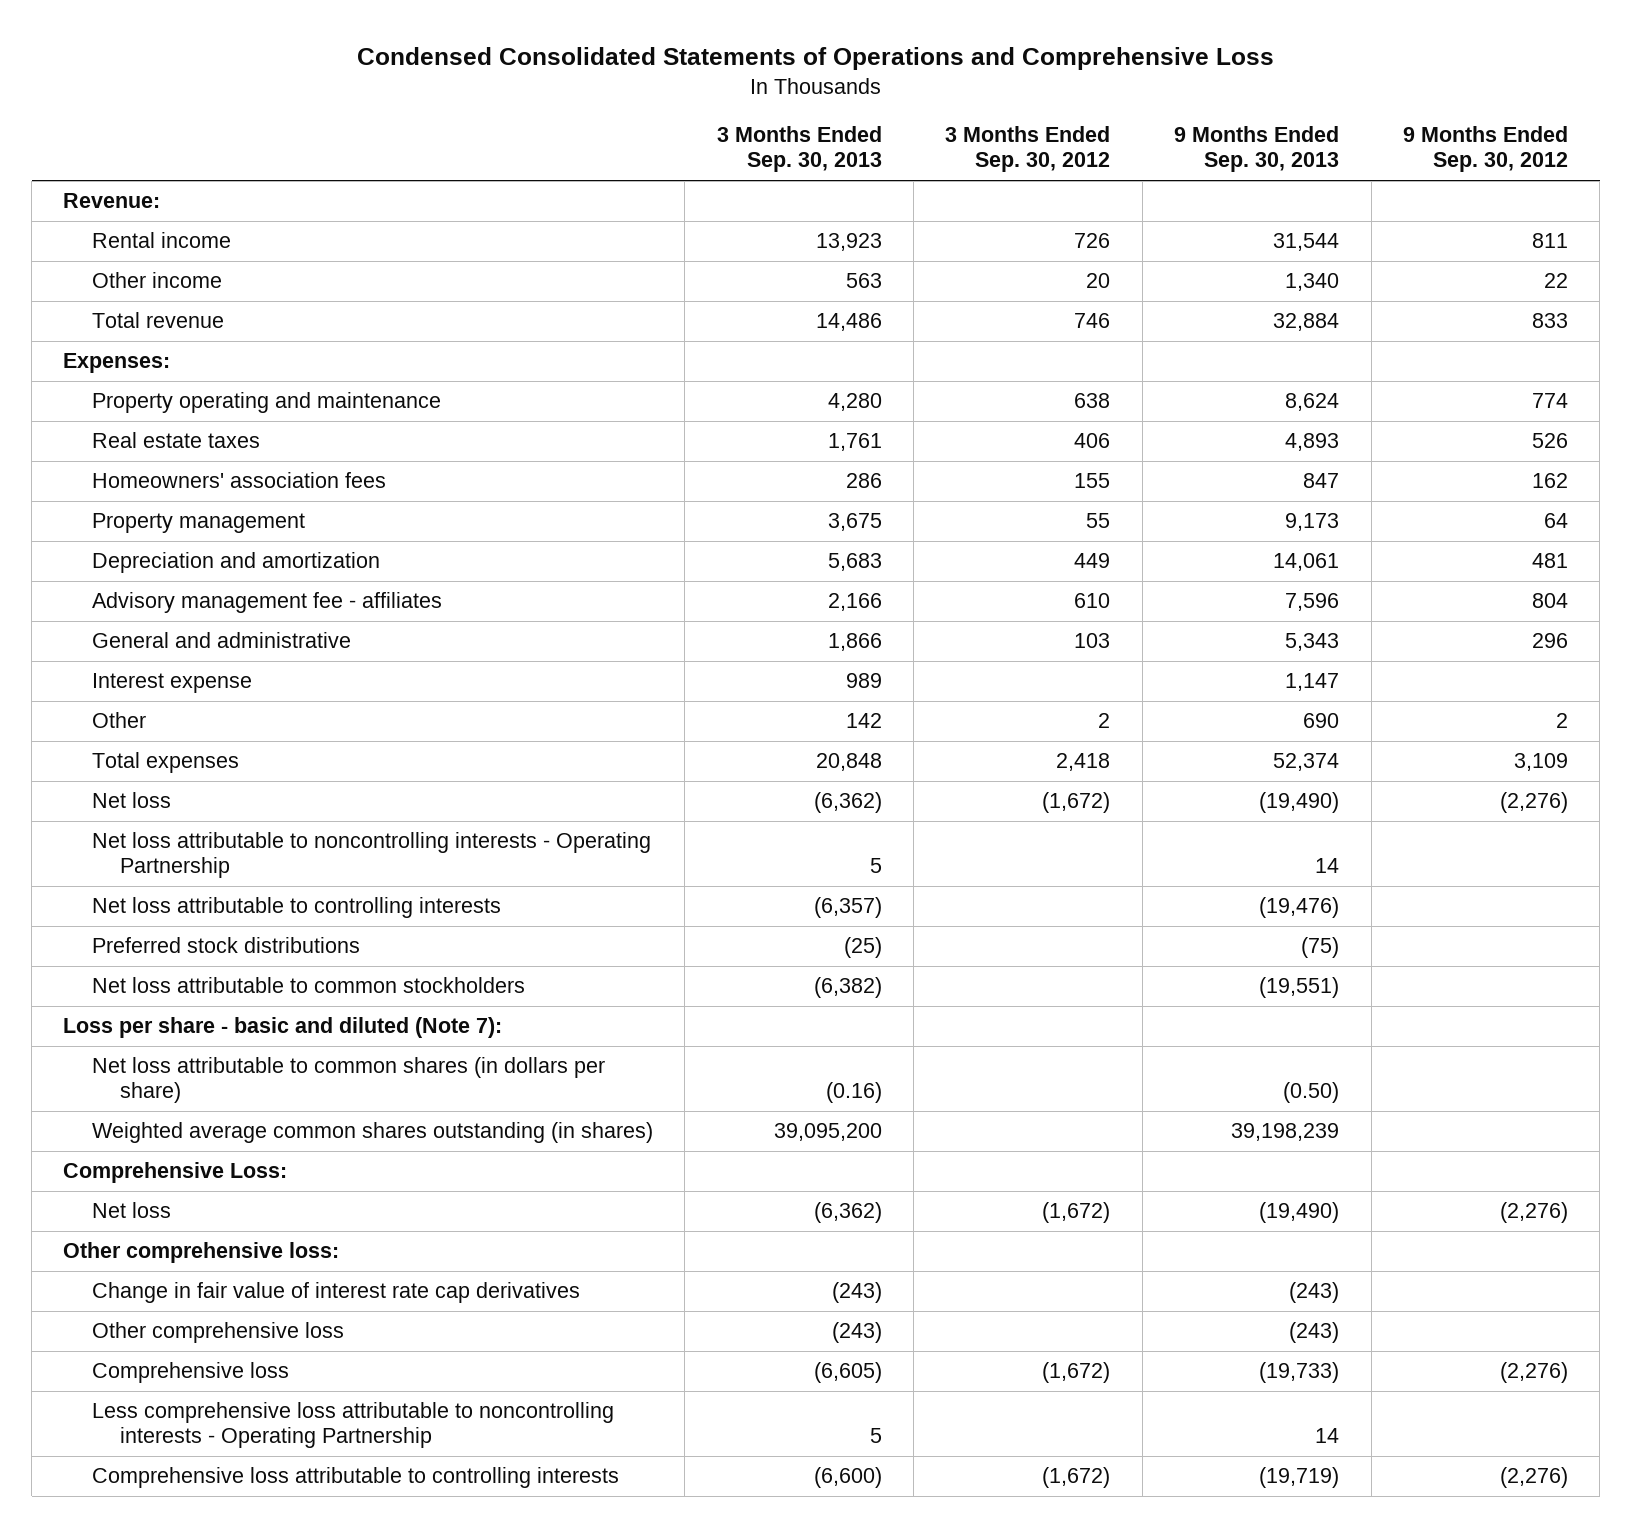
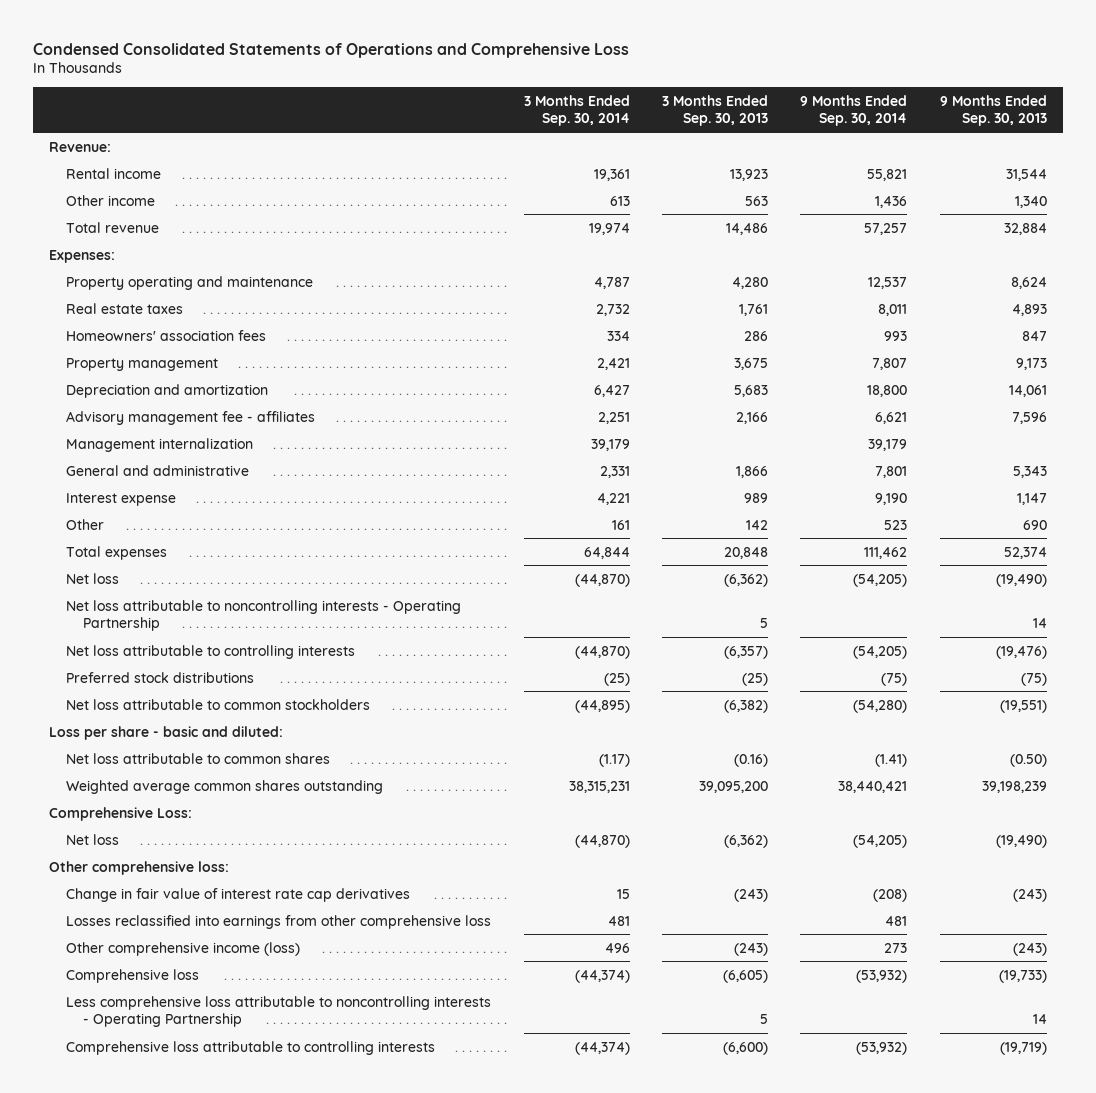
[945,126,1111,173] 3 Months Ended Sep. 30, 2012 -> none
[1402,126,1568,173] 9 Months Ended Sep. 30, 2012 -> none
none -> [523,94,630,127] 3 Months Ended Sep. 30, 2014
none -> [800,94,908,127] 9 Months Ended Sep. 30, 2014
none -> [66,437,254,452] Management internalization
[63,1017,503,1039] Loss per share - basic and diluted (Note 7): -> [49,725,284,740] Loss per share - basic and diluted:
[91,1057,605,1104] Net loss attributable to common shares (in dollars per share) -> [66,752,331,764] Net loss attributable to common shares
[91,1122,653,1144] Weighted average common shares outstanding (in shares) -> [66,779,384,794] Weighted average common shares outstanding
none -> [66,914,492,929] Losses reclassified into earnings from other comprehensive loss
[91,1322,344,1344] Other comprehensive loss -> [66,941,301,956] Other comprehensive income (loss)

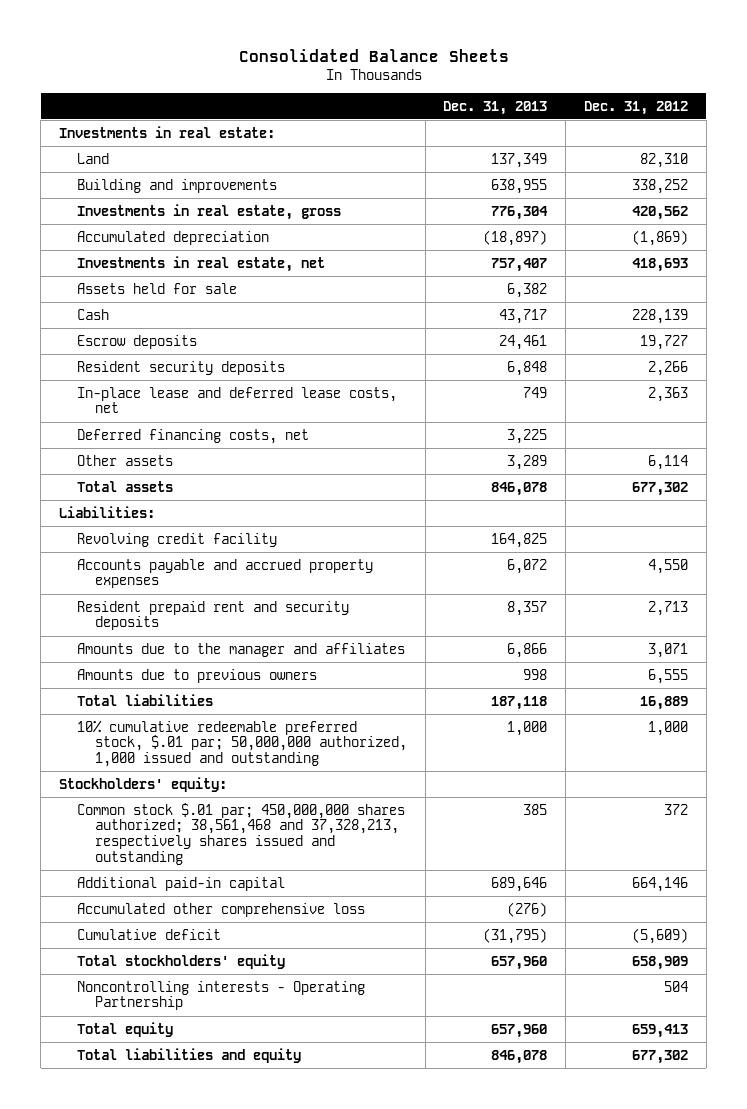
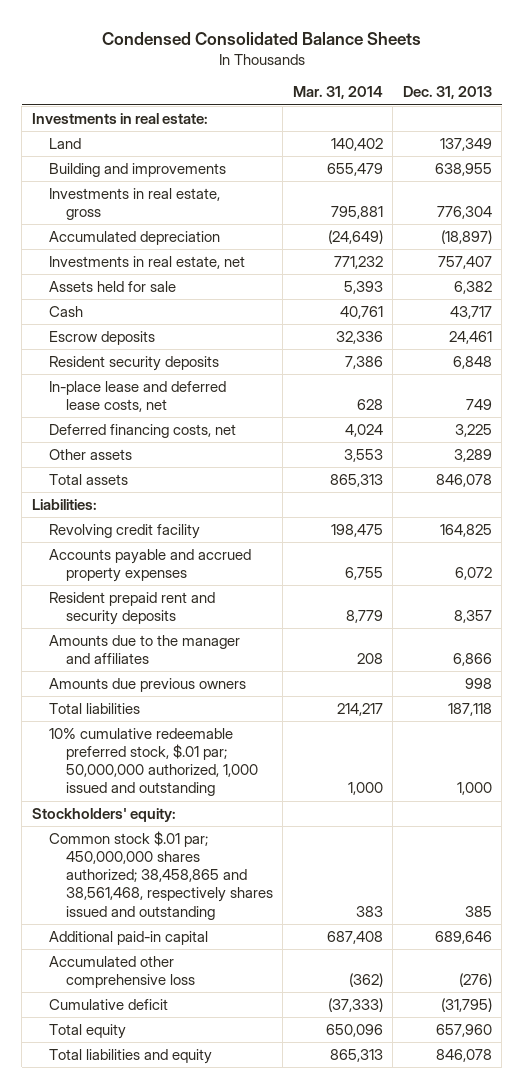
[238,48,509,62] Consolidated Balance Sheets -> [101,31,421,45] Condensed Consolidated Balance Sheets
[584,100,689,115] Dec. 31, 2012 -> none
none -> [292,86,383,100] Mar. 31, 2014
[76,668,317,683] Amounts due to previous owners -> [48,677,246,692] Amounts due previous owners
[76,802,405,865] Common stock $.01 par; 450,000,000 shares authorized; 38,561,468 and 37,328,213, respectively shares issued and outstanding -> [48,830,274,920] Common stock $.01 par; 450,000,000 shares authorized; 38,458,865 and 38,561,468, respectively shares issued and outstanding
[76,953,285,969] Total stockholders' equity -> none
[76,980,365,1011] Noncontrolling interests - Operating Partnership -> none

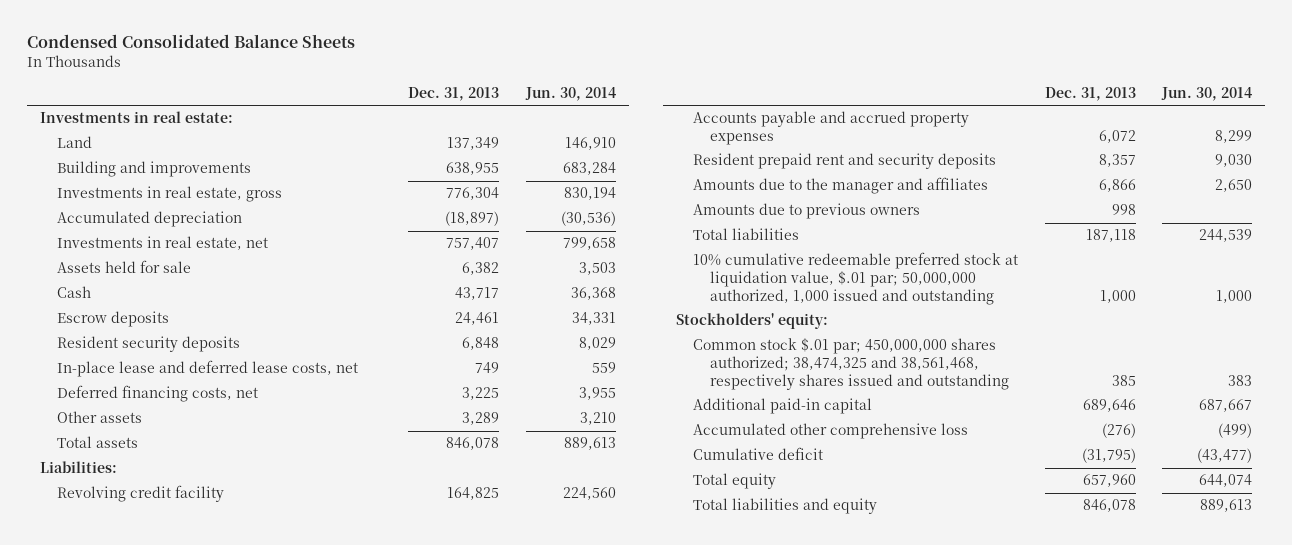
[292,86,383,100] Mar. 31, 2014 -> none
none -> [524,86,616,101] Jun. 30, 2014
[48,677,246,692] Amounts due previous owners -> [693,203,921,220] Amounts due to previous owners
[48,727,259,797] 10% cumulative redeemable preferred stock, $.01 par; 50,000,000 authorized, 1,000 issued and outstanding -> [693,252,1019,306] 10% cumulative redeemable preferred stock at liquidation value, $.01 par; 50,000,000 authorized, 1,000 issued and outstanding
[48,830,274,920] Common stock $.01 par; 450,000,000 shares authorized; 38,458,865 and 38,561,468, respectively shares issued and outstanding -> [693,338,1010,391] Common stock $.01 par; 450,000,000 shares authorized; 38,474,325 and 38,561,468, respectively shares issued and outstanding

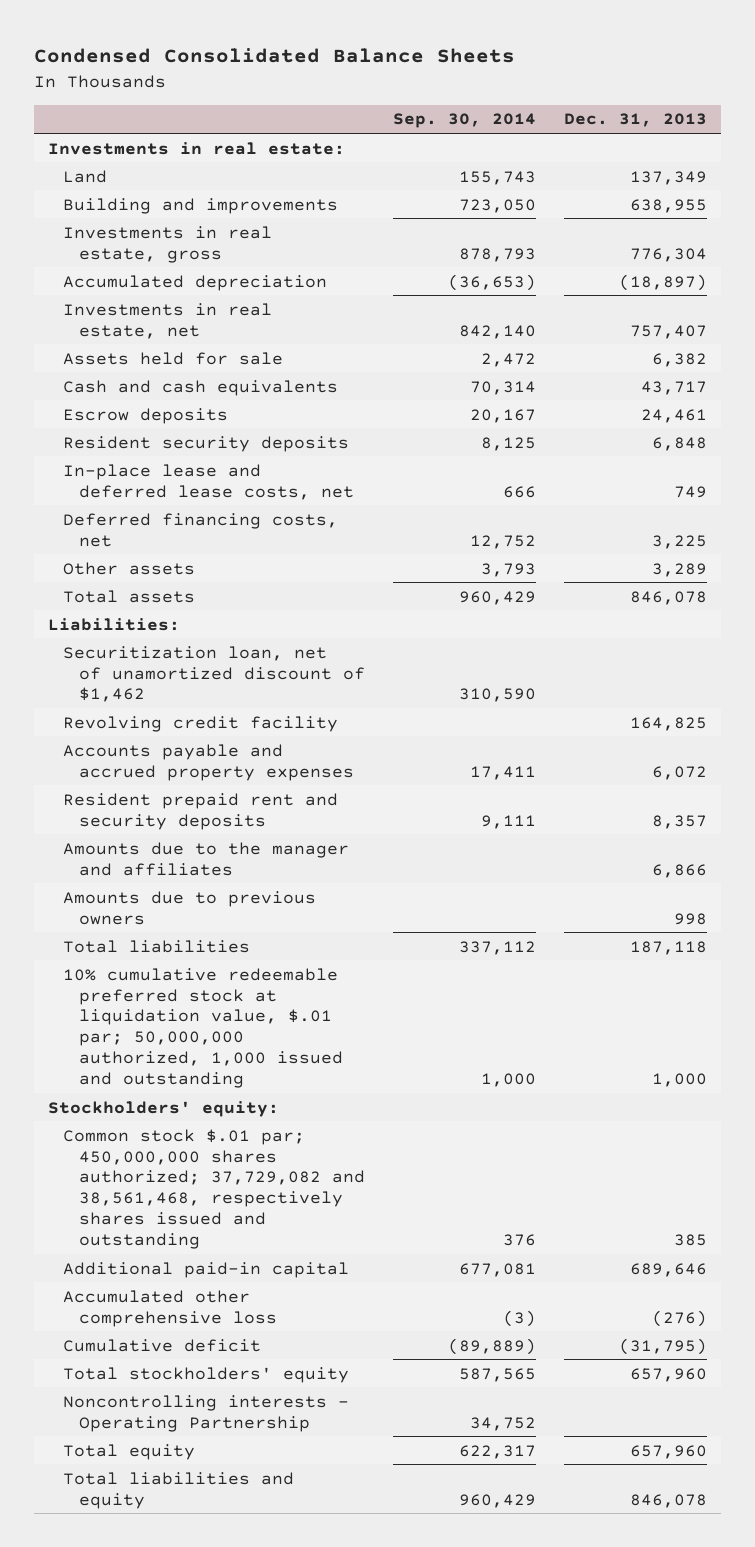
[524,86,616,101] Jun. 30, 2014 -> none
none -> [392,113,536,129] Sep. 30, 2014
[56,286,91,299] Cash -> [63,379,339,396] Cash and cash equivalents
none -> [63,645,365,703] Securitization loan, net of unamortized discount of $1,462
[693,338,1010,391] Common stock $.01 par; 450,000,000 shares authorized; 38,474,325 and 38,561,468, respectively shares issued and outstanding -> [63,1128,365,1250] Common stock $.01 par; 450,000,000 shares authorized; 37,729,082 and 38,561,468, respectively shares issued and outstanding
none -> [63,1366,350,1383] Total stockholders' equity
none -> [63,1394,350,1432] Noncontrolling interests - Operating Partnership

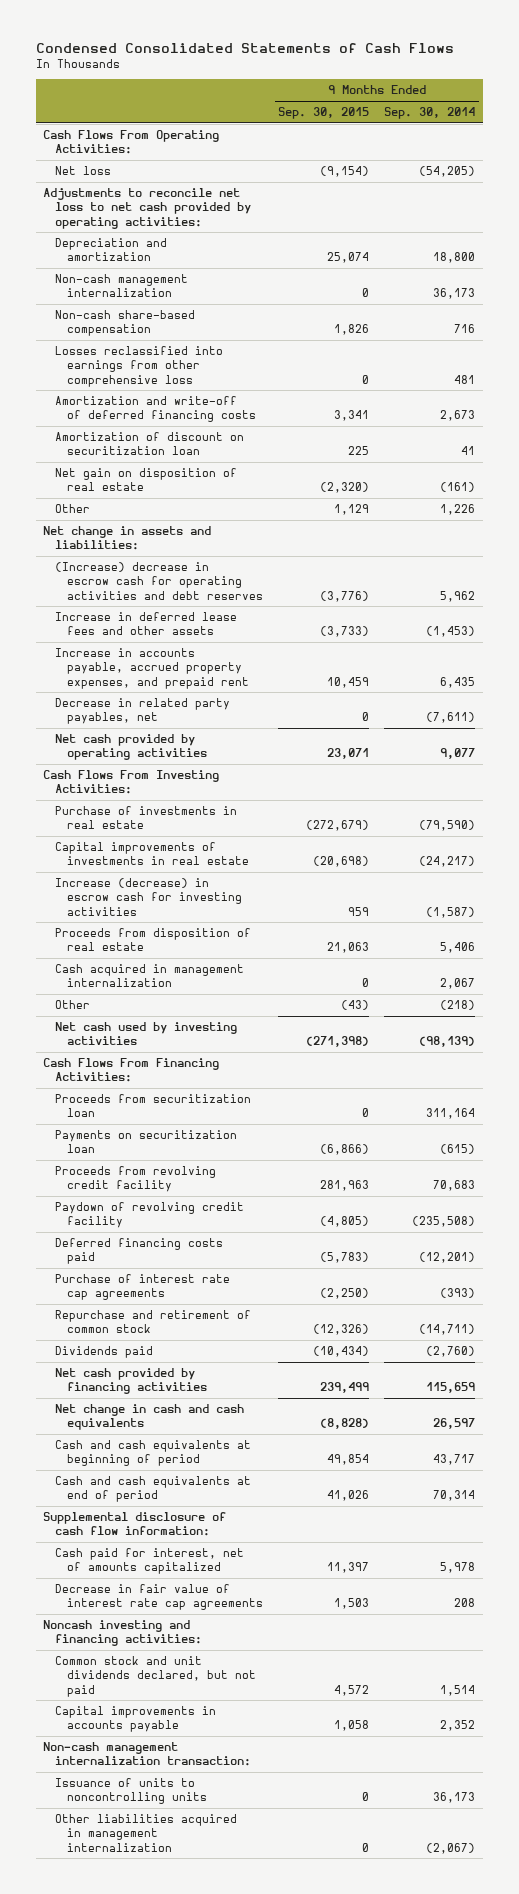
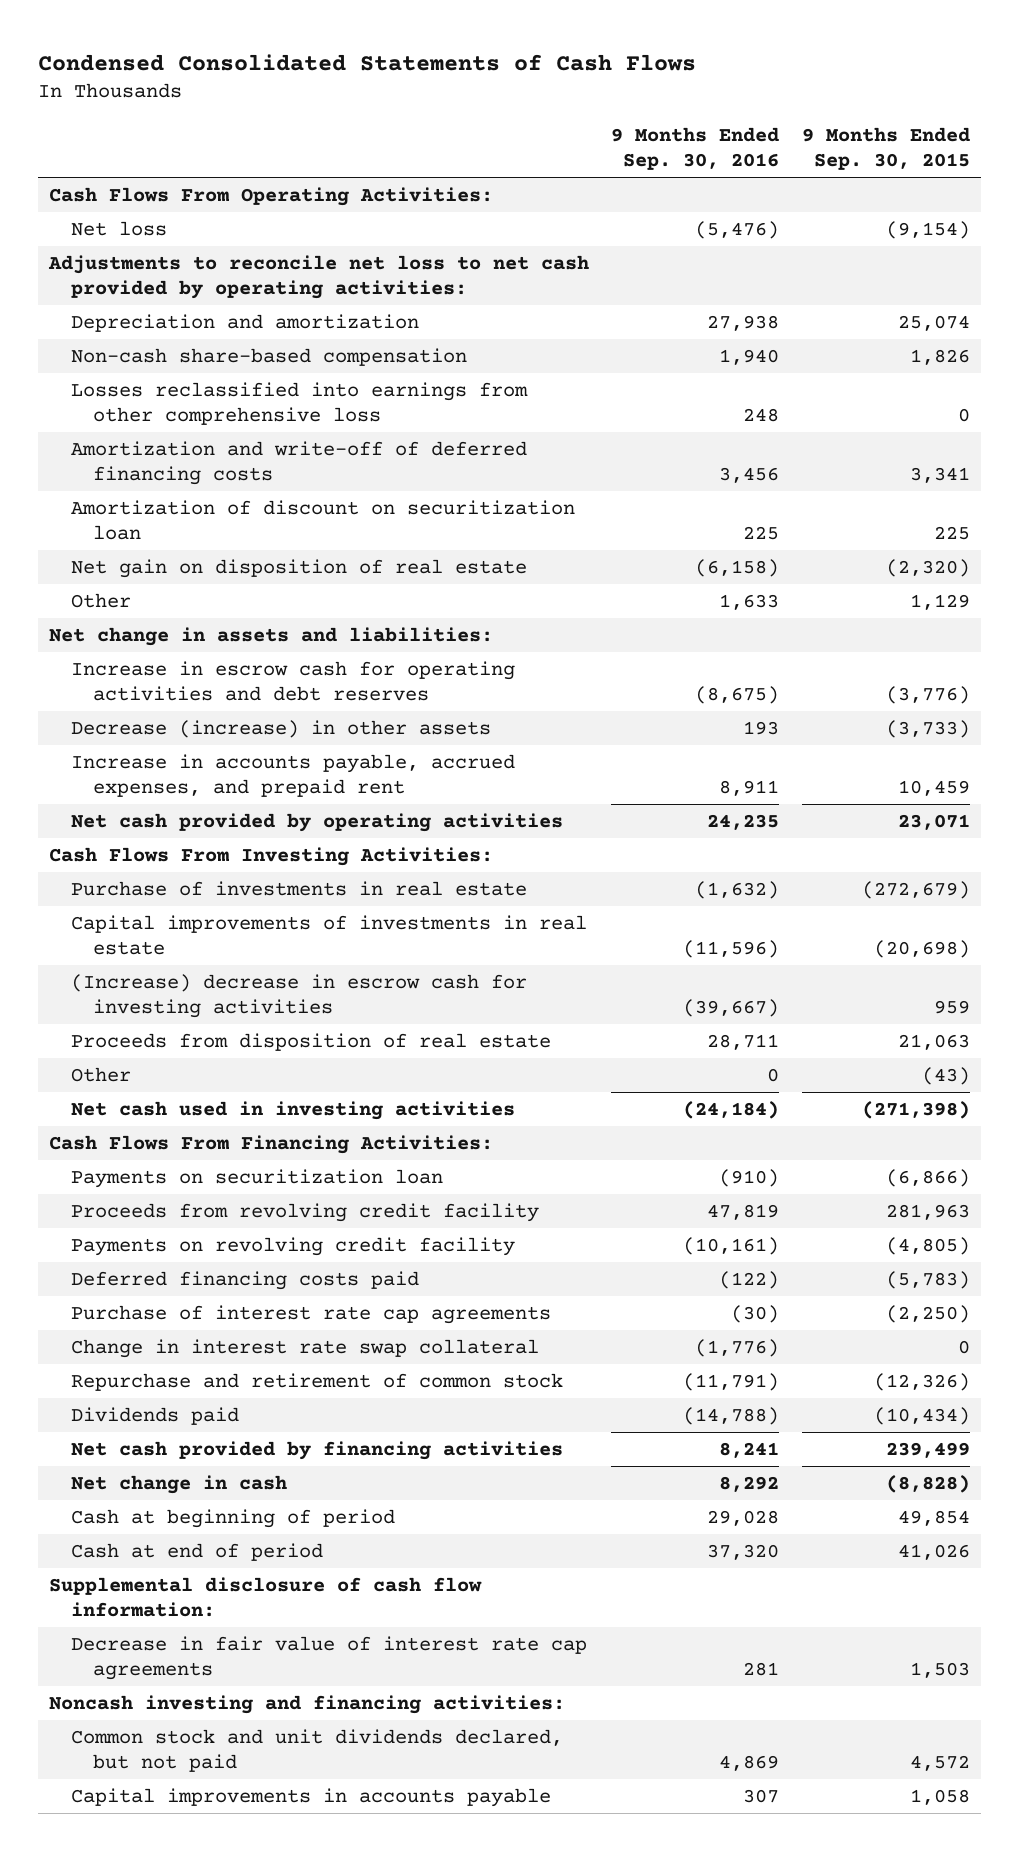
[384,107,476,120] Sep. 30, 2014 -> none
none -> [611,126,780,171] 9 Months Ended Sep. 30, 2016
[55,274,189,298] Non-cash management internalization -> none
[55,698,231,725] Decrease in related party payables, net -> none
[55,562,264,600] (Increase) decrease in escrow cash for operating activities and debt reserves -> [71,660,516,702] Increase in escrow cash for operating activities and debt reserves
[55,612,238,636] Increase in deferred lease fees and other assets -> [71,719,492,738] Decrease (increase) in other assets
[55,648,250,689] Increase in accounts payable, accrued property expenses, and prepaid rent -> [71,753,516,798] Increase in accounts payable, accrued expenses, and prepaid rent
[55,878,243,916] Increase (decrease) in escrow cash for investing activities -> [71,973,528,1019] (Increase) decrease in escrow cash for investing activities
[55,964,245,988] Cash acquired in management internalization -> none
[55,1022,238,1046] Net cash used by investing activities -> [71,1100,516,1120] Net cash used in investing activities
[55,1094,252,1118] Proceeds from securitization loan -> none
[55,1202,245,1229] Paydown of revolving credit facility -> [71,1236,516,1256] Payments on revolving credit facility
none -> [71,1338,540,1358] Change in interest rate swap collateral
[55,1404,245,1431] Net change in cash and cash equivalents -> [71,1474,288,1494] Net change in cash
[55,1440,252,1467] Cash and cash equivalents at beginning of period -> [71,1508,396,1528] Cash at beginning of period
[55,1476,252,1503] Cash and cash equivalents at end of period -> [71,1542,324,1561] Cash at end of period
[55,1548,245,1575] Cash paid for interest, net of amounts capitalized -> none
[43,1742,252,1767] Non-cash management internalization transaction: -> none
[55,1778,208,1805] Issuance of units to noncontrolling units -> none
[55,1814,238,1852] Other liabilities acquired in management internalization -> none

